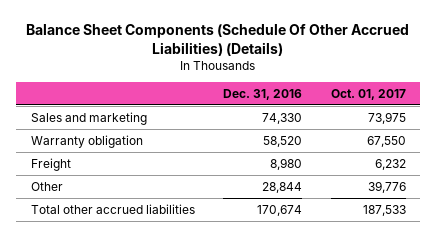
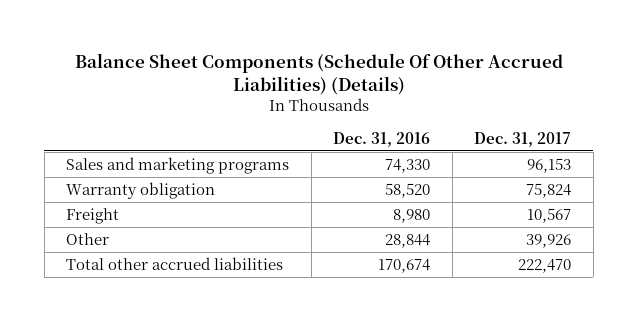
[330,89,406,101] Oct. 01, 2017 -> none
none -> [474,131,572,147] Dec. 31, 2017
[30,111,147,125] Sales and marketing -> [66,156,290,174] Sales and marketing programs

